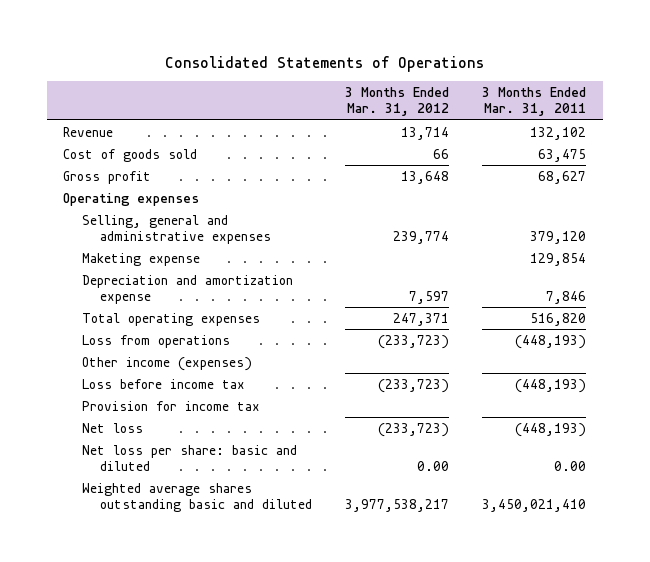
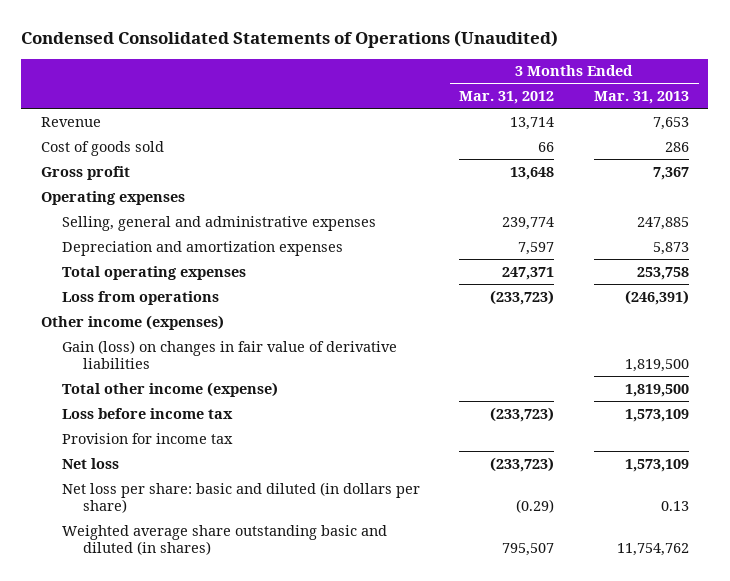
[164,55,484,72] Consolidated Statements of Operations -> [21,29,559,48] Condensed Consolidated Statements of Operations (Unaudited)
[482,87,587,117] 3 Months Ended Mar. 31, 2011 -> none
none -> [593,91,689,105] Mar. 31, 2013
[81,252,200,266] Maketing expense -> none
[81,274,293,304] Depreciation and amortization expense -> [62,240,344,256] Depreciation and amortization expenses
none -> [62,339,398,370] Gain (loss) on changes in fair value of derivative liabilities
none -> [62,381,279,397] Total other income (expense)
[81,444,297,471] Net loss per share: basic and diluted -> [62,481,421,514] Net loss per share: basic and diluted (in dollars per share)
[417,460,450,471] 0.00 -> [516,499,555,514] (0.29)
[81,482,312,512] Weighted average shares outstanding basic and diluted -> [62,524,388,556] Weighted average share outstanding basic and diluted (in shares)
[345,498,450,512] 3,977,538,217 -> [502,543,555,557] 795,507

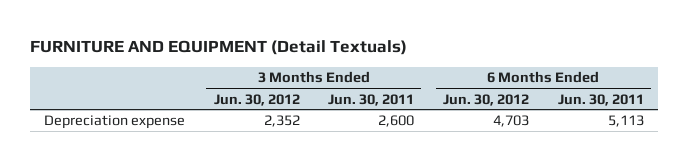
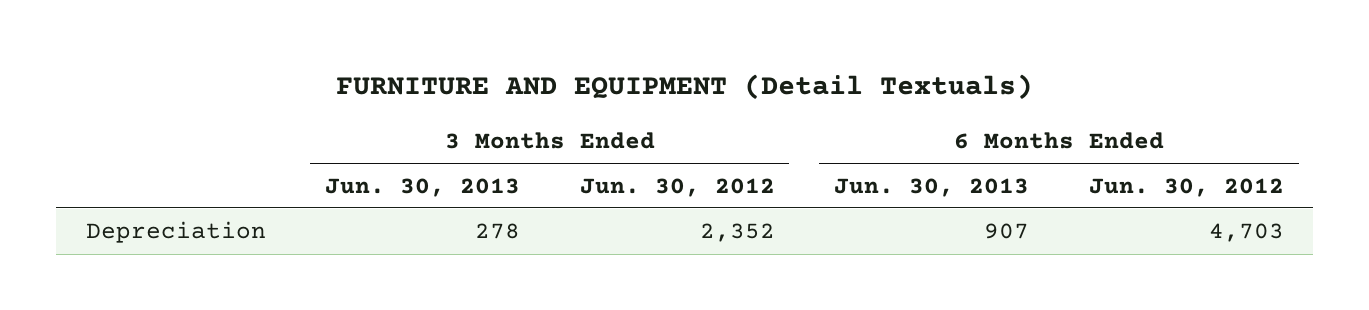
[328,93,415,106] Jun. 30, 2011 -> none
[557,93,644,106] Jun. 30, 2011 -> none
none -> [325,177,521,197] Jun. 30, 2013
none -> [834,177,1030,197] Jun. 30, 2013
[43,115,185,130] Depreciation expense -> [85,221,266,244] Depreciation

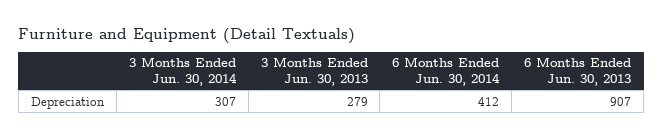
[335,73,1033,100] FURNITURE AND EQUIPMENT (Detail Textuals) -> [18,27,356,44] Furniture and Equipment (Detail Textuals)
[579,177,775,197] Jun. 30, 2012 -> none
[1088,177,1284,197] Jun. 30, 2012 -> none
none -> [128,57,237,86] 3 Months Ended Jun. 30, 2014
none -> [392,57,501,86] 6 Months Ended Jun. 30, 2014
[475,223,521,240] 278 -> [346,96,368,106] 279

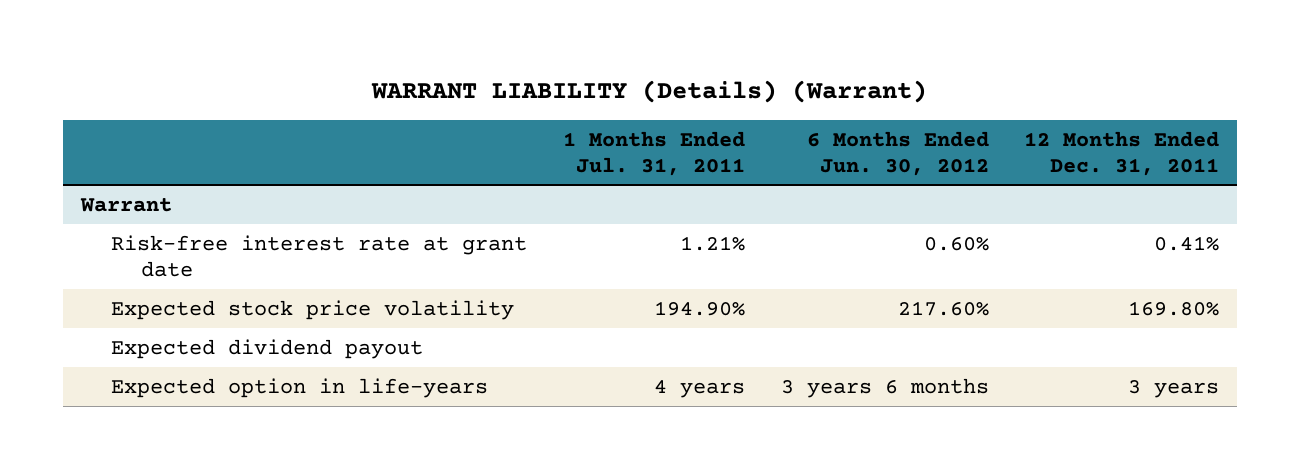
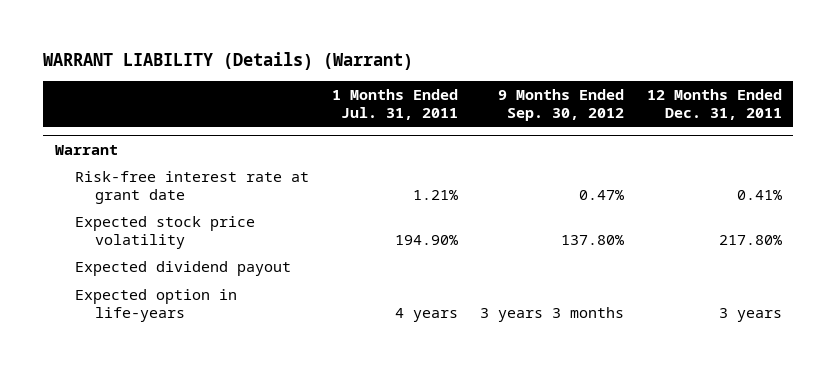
[806,130,989,176] 6 Months Ended Jun. 30, 2012 -> none
none -> [498,89,625,121] 9 Months Ended Sep. 30, 2012
[1128,300,1220,316] 169.80% -> [718,234,782,245] 217.80%

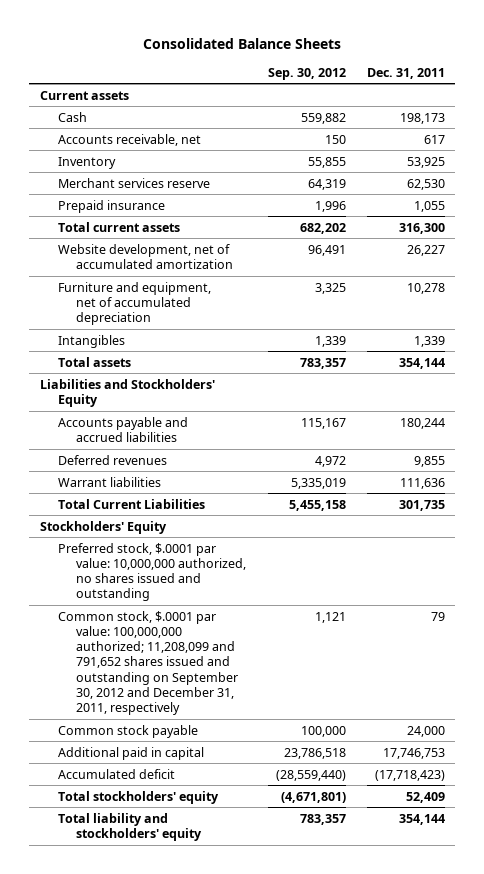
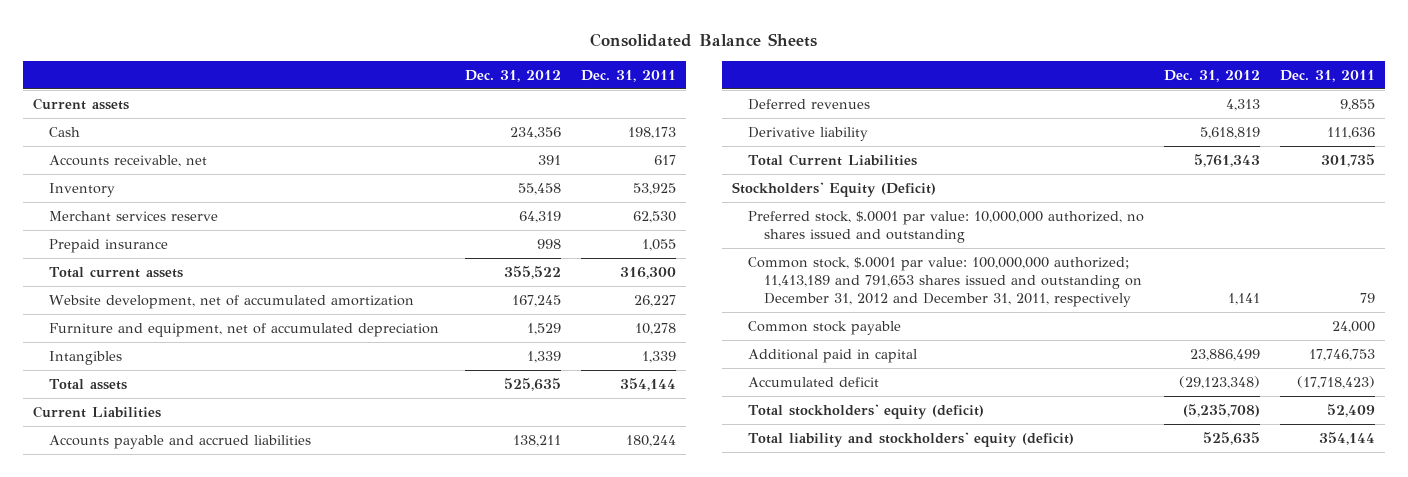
[267,67,346,80] Sep. 30, 2012 -> none
none -> [464,69,561,82] Dec. 31, 2012
[39,378,215,407] Liabilities and Stockholders' Equity -> none
none -> [32,406,161,419] Current Liabilities
[58,476,162,487] Warrant liabilities -> [747,127,868,142] Derivative liability
[39,520,167,534] Stockholders' Equity -> [732,182,937,198] Stockholders' Equity (Deficit)
[58,610,239,716] Common stock, $.0001 par value: 100,000,000 authorized; 11,208,099 and 791,652 shares issued and outstanding on September 30, 2012 and December 31, 2011, respectively -> [747,257,1142,308] Common stock, $.0001 par value: 100,000,000 authorized; 11,413,189 and 791,653 shares issued and outstanding on December 31, 2012 and December 31, 2011, respectively
[58,790,220,804] Total stockholders' equity -> [747,404,984,420] Total stockholders' equity (deficit)
[58,812,203,841] Total liability and stockholders' equity -> [747,432,1074,448] Total liability and stockholders' equity (deficit)

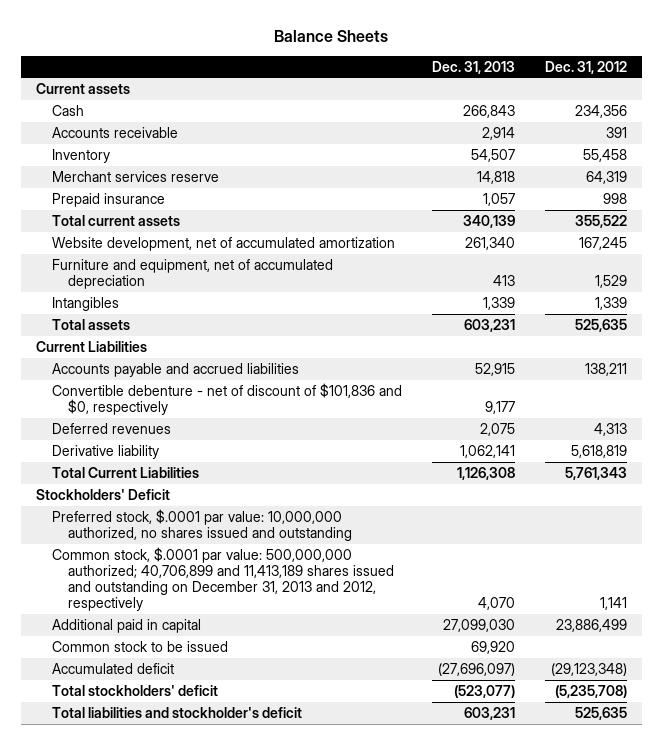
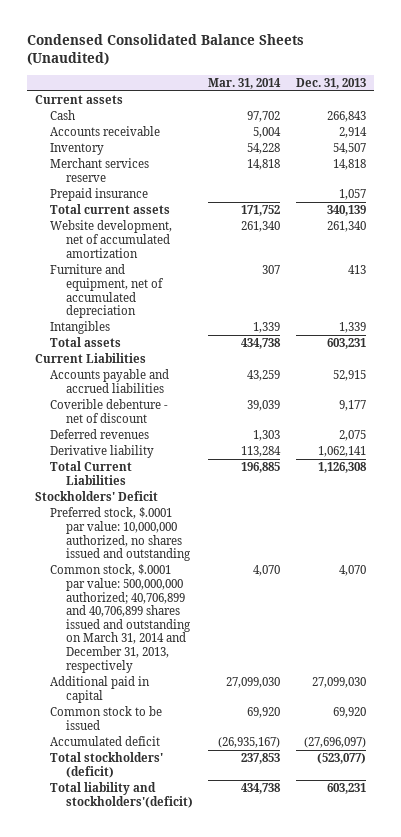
[274,29,389,42] Balance Sheets -> [27,34,305,66] Condensed Consolidated Balance Sheets (Unaudited)
[544,60,627,74] Dec. 31, 2012 -> none
none -> [208,77,282,89] Mar. 31, 2014
[51,382,402,415] Convertible debenture - net of discount of $101,836 and $0, respectively -> [50,399,169,423] Coverible debenture - net of discount
[51,546,394,611] Common stock, $.0001 par value: 500,000,000 authorized; 40,706,899 and 11,413,189 shares issued and outstanding on December 31, 2013 and 2012, respectively -> [50,564,191,673] Common stock, $.0001 par value: 500,000,000 authorized; 40,706,899 and 40,706,899 shares issued and outstanding on March 31, 2014 and December 31, 2013, respectively
[51,684,218,696] Total stockholders' deficit -> [50,752,164,778] Total stockholders' (deficit)
[51,706,302,718] Total liabilities and stockholder's deficit -> [50,782,193,808] Total liability and stockholders'(deficit)

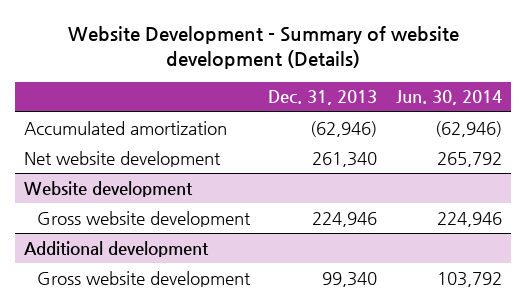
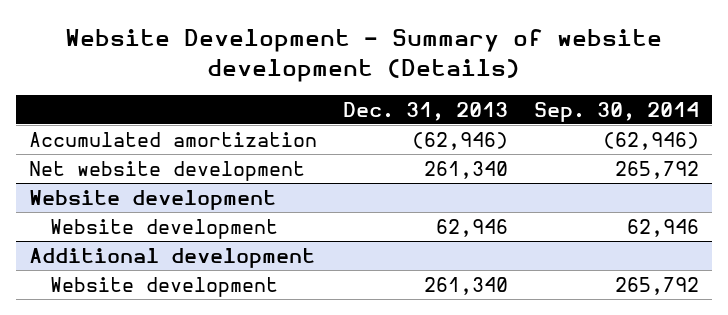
[395,90,502,106] Jun. 30, 2014 -> none
none -> [533,101,699,122] Sep. 30, 2014
[36,210,251,227] Gross website development -> [50,218,279,239] Website development
[312,211,378,227] 224,946 -> [435,218,508,237] 62,946
[36,270,251,287] Gross website development -> [50,276,279,297] Website development
[322,271,378,287] 99,340 -> [423,276,508,295] 261,340

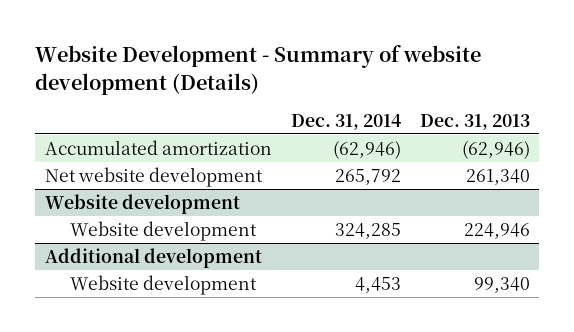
[533,101,699,122] Sep. 30, 2014 -> none
none -> [290,113,401,130] Dec. 31, 2014
[435,218,508,237] 62,946 -> [463,222,530,239] 224,946
[423,276,508,295] 261,340 -> [473,276,530,293] 99,340

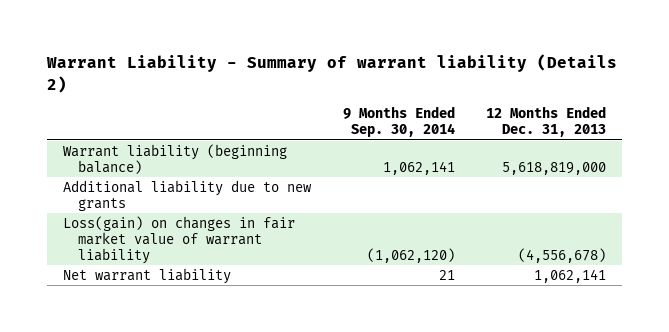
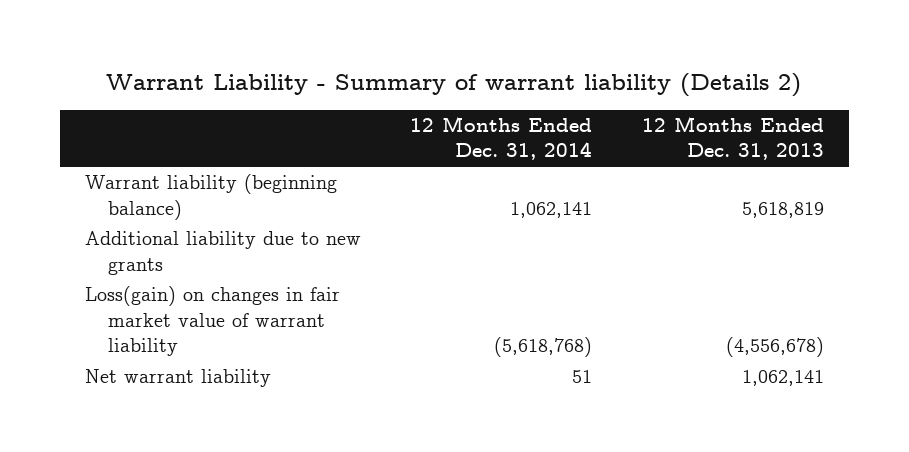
[342,106,455,138] 9 Months Ended Sep. 30, 2014 -> none
none -> [410,116,593,161] 12 Months Ended Dec. 31, 2014
[502,161,607,175] 5,618,819,000 -> [741,201,824,218] 5,618,819

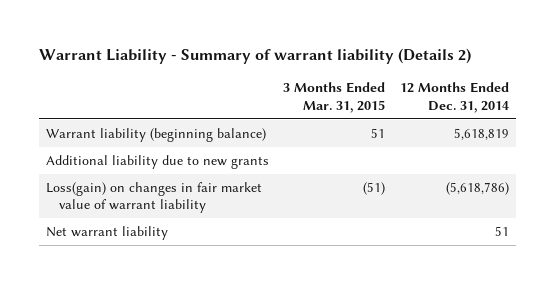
[641,116,824,161] 12 Months Ended Dec. 31, 2013 -> none
none -> [283,82,386,113] 3 Months Ended Mar. 31, 2015
[510,201,593,218] 1,062,141 -> [454,127,510,140] 5,618,819
[494,336,593,357] (5,618,768) -> [446,181,510,195] (5,618,786)

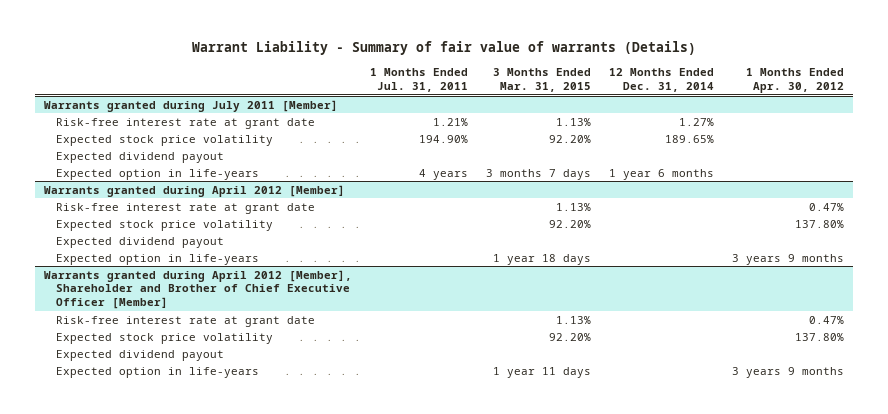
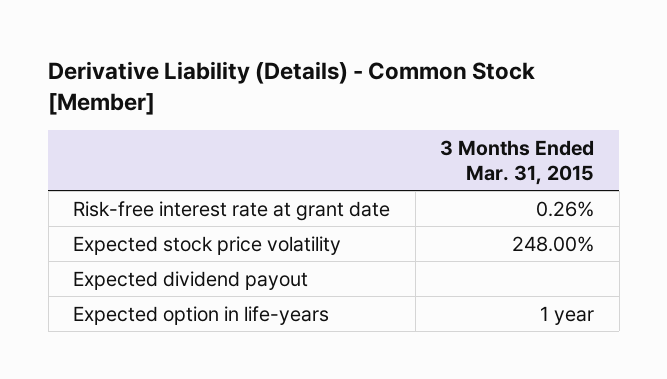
[191,41,696,56] Warrant Liability - Summary of fair value of warrants (Details) -> [48,61,536,116] Derivative Liability (Details) - Common Stock [Member]
[369,68,468,93] 1 Months Ended Jul. 31, 2011 -> none
[608,68,714,93] 12 Months Ended Dec. 31, 2014 -> none
[745,68,844,94] 1 Months Ended Apr. 30, 2012 -> none
[43,99,338,112] Warrants granted during July 2011 [Member] -> none
[56,151,225,163] Expected dividend payout -> none
[56,168,260,180] Expected option in life-years -> none
[43,184,345,197] Warrants granted during April 2012 [Member] -> none
[56,202,316,214] Risk-free interest rate at grant date -> none
[56,219,274,231] Expected stock price volatility -> none
[56,236,225,248] Expected dividend payout -> none
[56,253,260,265] Expected option in life-years -> none
[43,269,352,310] Warrants granted during April 2012 [Member], Shareholder and Brother of Chief Executive Officer [Member] -> none
[56,315,316,327] Risk-free interest rate at grant date -> none
[56,332,274,344] Expected stock price volatility -> none
[555,117,591,126] 1.13% -> [536,200,595,217] 0.26%
[548,134,591,143] 92.20% -> [512,235,595,252] 248.00%
[492,366,591,378] 1 year 11 days -> [540,305,595,325] 1 year

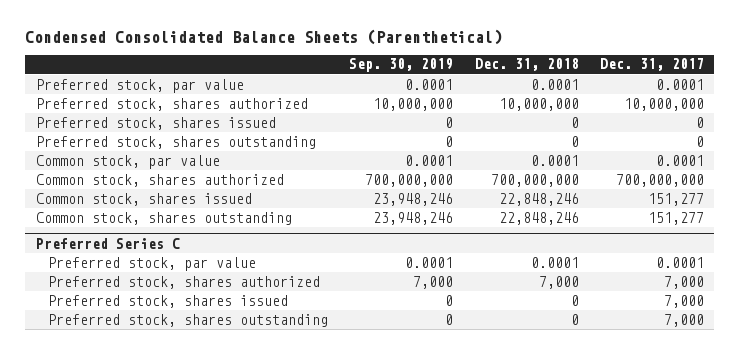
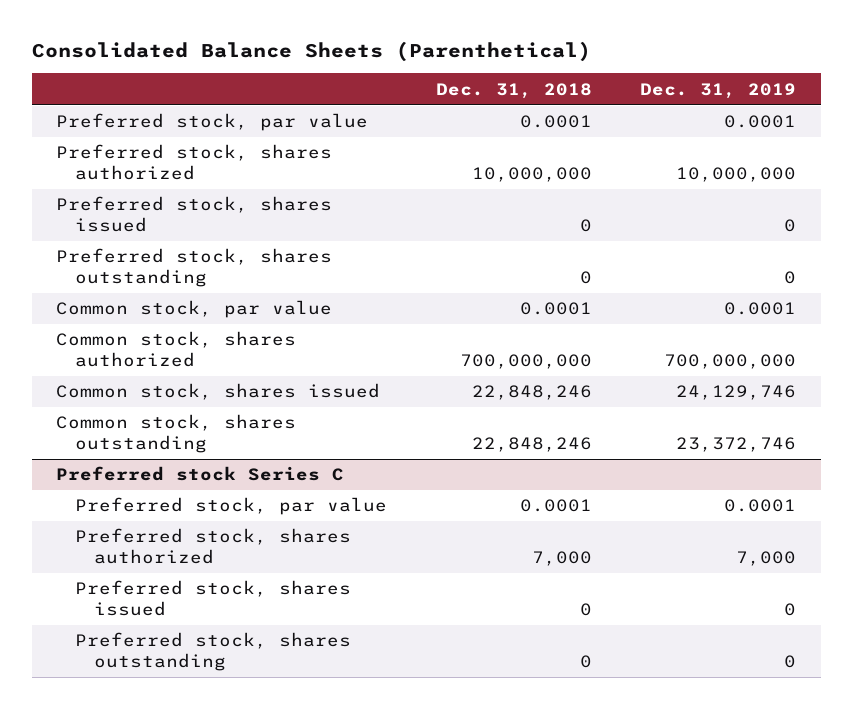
[25,28,503,45] Condensed Consolidated Balance Sheets (Parenthetical) -> [31,41,591,63] Consolidated Balance Sheets (Parenthetical)
[349,58,454,73] Sep. 30, 2019 -> none
[599,58,704,72] Dec. 31, 2017 -> none
none -> [640,82,797,99] Dec. 31, 2019
[35,237,180,249] Preferred Series C -> [56,466,345,482] Preferred stock Series C

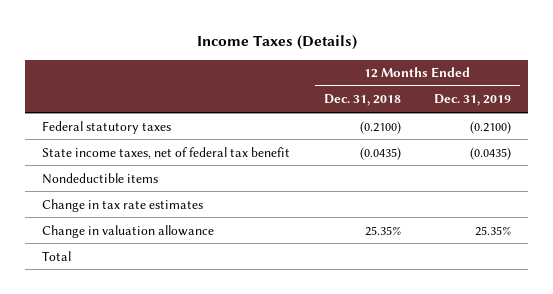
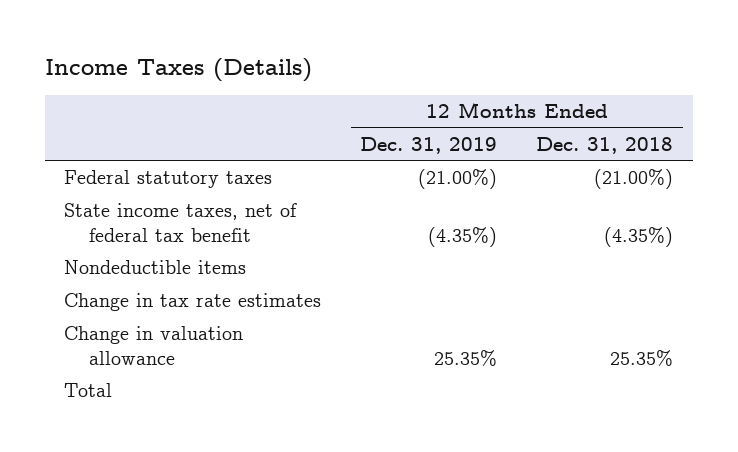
[359,120,401,134] (0.2100) -> [594,169,674,190] (21.00%)
[470,120,512,134] (0.2100) -> [418,169,498,190] (21.00%)
[359,146,401,160] (0.0435) -> [604,226,674,247] (4.35%)
[470,146,512,160] (0.0435) -> [428,226,498,247] (4.35%)

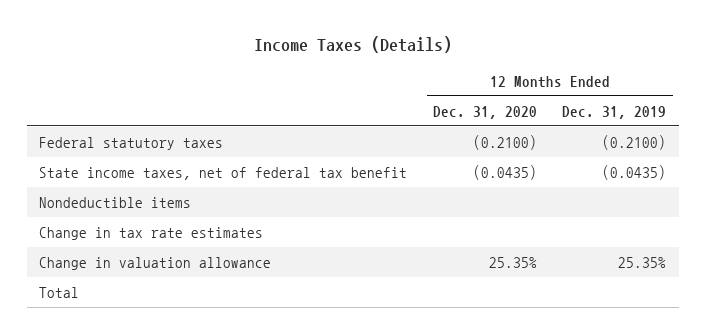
[536,136,674,154] Dec. 31, 2018 -> none
none -> [432,105,537,119] Dec. 31, 2020
[418,169,498,190] (21.00%) -> [602,134,667,150] (0.2100)
[428,226,498,247] (4.35%) -> [602,164,667,180] (0.0435)

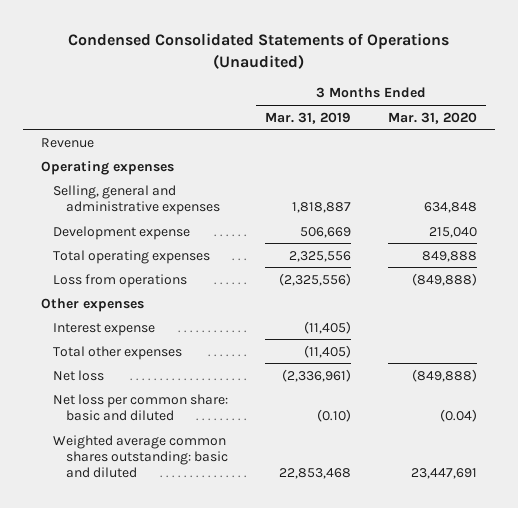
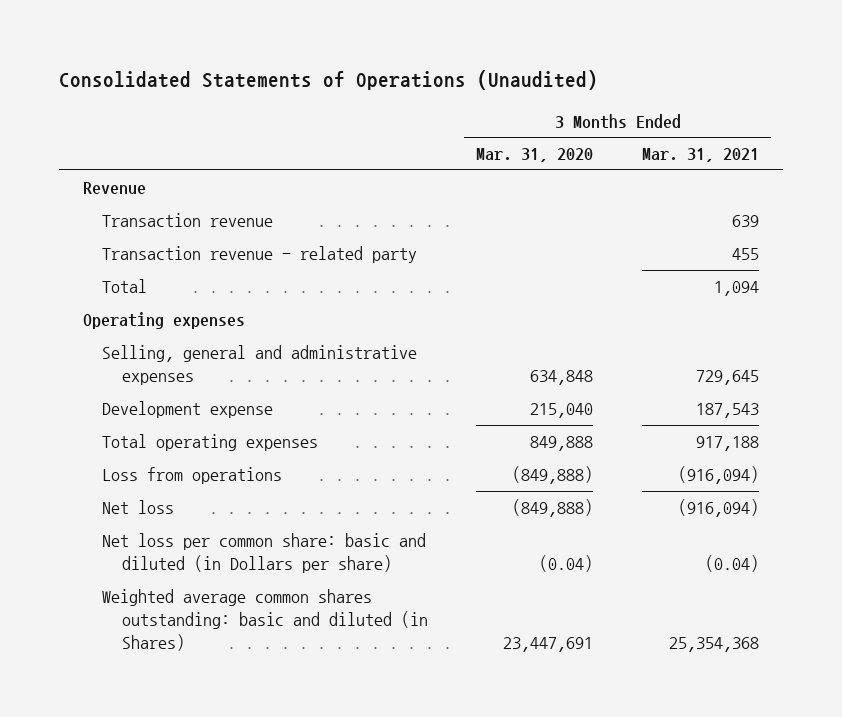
[68,32,450,69] Condensed Consolidated Statements of Operations (Unaudited) -> [58,70,598,91] Consolidated Statements of Operations (Unaudited)
[265,111,352,124] Mar. 31, 2019 -> none
none -> [641,148,759,163] Mar. 31, 2021
none -> [102,213,274,228] Transaction revenue
none -> [102,246,418,264] Transaction revenue - related party
none -> [102,279,148,294] Total
[41,297,145,312] Other expenses -> none
[53,322,156,336] Interest expense -> none
[53,345,183,360] Total other expenses -> none
[53,393,229,421] Net loss per common share: basic and diluted -> [102,533,427,573] Net loss per common share: basic and diluted (in Dollars per share)
[53,434,228,479] Weighted average common shares outstanding: basic and diluted -> [102,589,428,651] Weighted average common shares outstanding: basic and diluted (in Shares)

